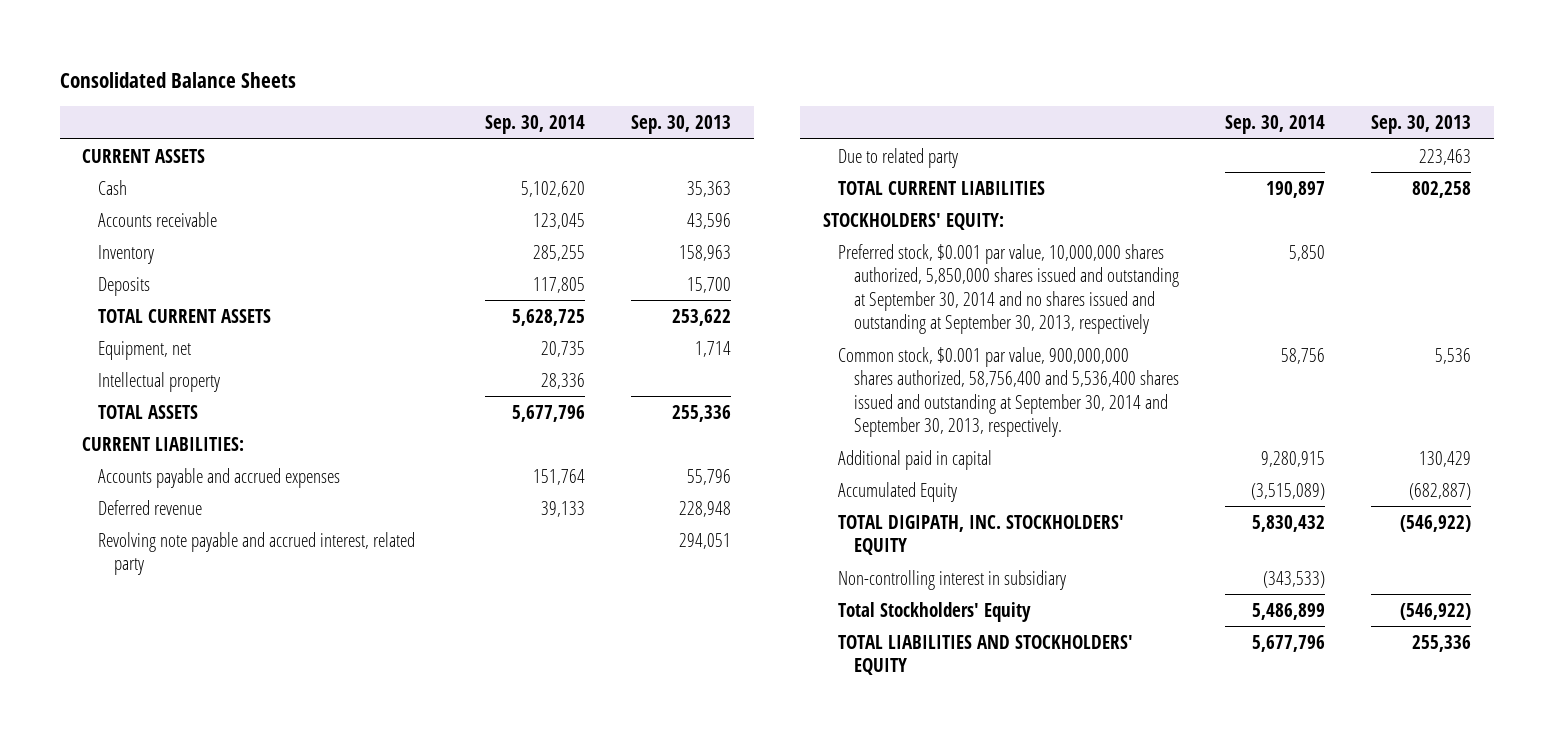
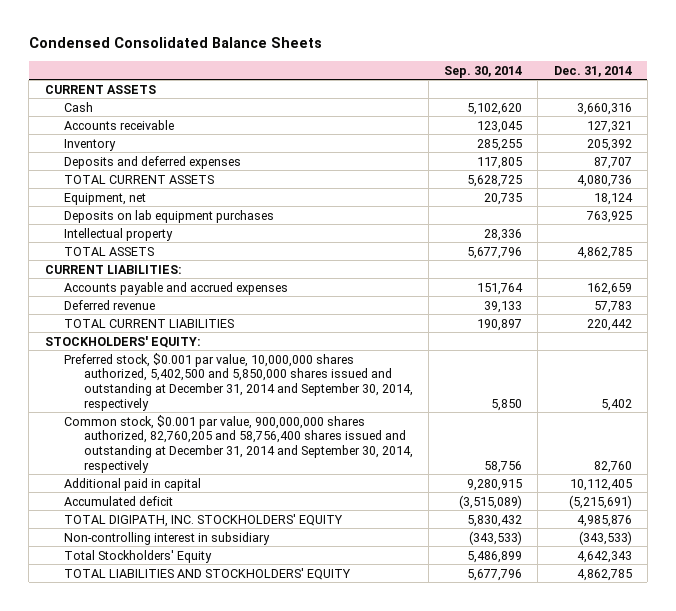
[59,71,296,88] Consolidated Balance Sheets -> [28,37,322,49] Condensed Consolidated Balance Sheets
[630,114,731,134] Sep. 30, 2013 -> none
none -> [553,65,632,77] Dec. 31, 2014
[98,276,151,296] Deposits -> [64,155,242,169] Deposits and deferred expenses
none -> [64,209,275,223] Deposits on lab equipment purchases
[98,531,416,576] Revolving note payable and accrued interest, related party -> none
[838,147,959,168] Due to related party -> none
[838,243,1180,334] Preferred stock, $0.001 par value, 10,000,000 shares authorized, 5,850,000 shares issued and outstanding at September 30, 2014 and no shares issued and outstanding at September 30, 2013, respectively -> [64,352,414,411] Preferred stock, $0.001 par value, 10,000,000 shares authorized, 5,402,500 and 5,850,000 shares issued and outstanding at December 31, 2014 and September 30, 2014, respectively
[838,346,1180,437] Common stock, $0.001 par value, 900,000,000 shares authorized, 58,756,400 and 5,536,400 shares issued and outstanding at September 30, 2014 and September 30, 2013, respectively. -> [64,414,414,473] Common stock, $0.001 par value, 900,000,000 shares authorized, 82,760,205 and 58,756,400 shares issued and outstanding at December 31, 2014 and September 30, 2014, respectively
[838,481,958,502] Accumulated Equity -> [64,495,174,506] Accumulated deficit

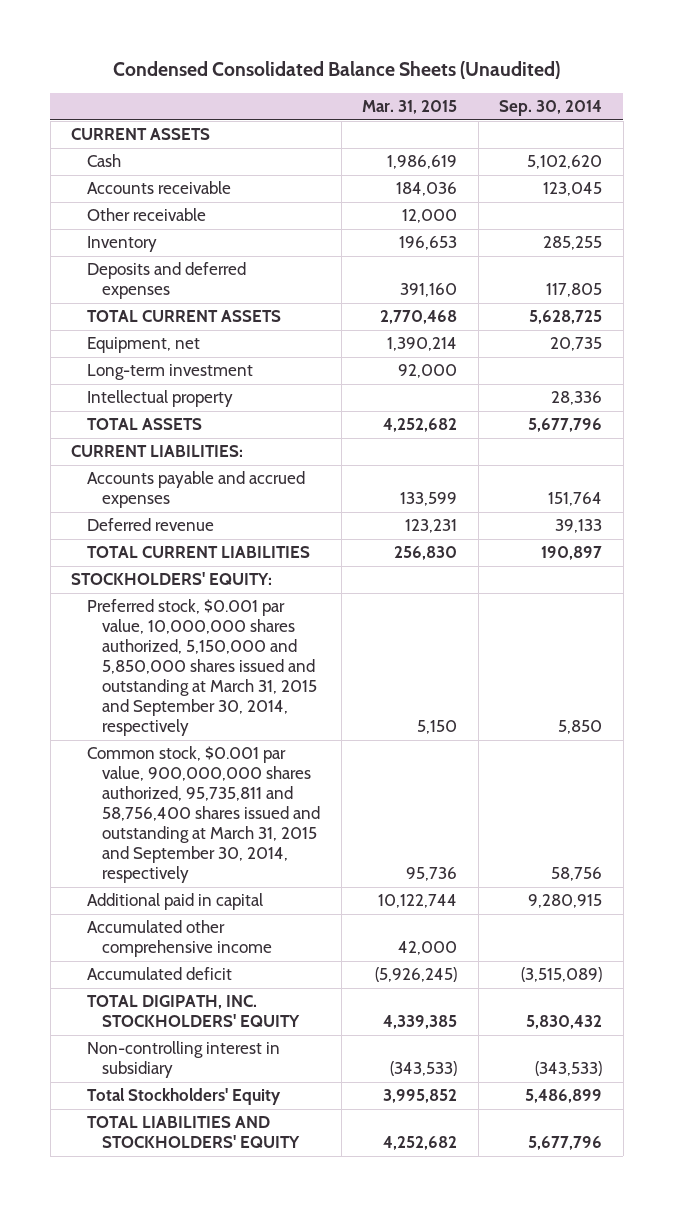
[28,37,322,49] Condensed Consolidated Balance Sheets -> [112,61,560,80] Condensed Consolidated Balance Sheets (Unaudited)
[553,65,632,77] Dec. 31, 2014 -> none
none -> [362,100,458,115] Mar. 31, 2015
none -> [86,208,206,222] Other receivable
[64,209,275,223] Deposits on lab equipment purchases -> [86,364,253,381] Long-term investment
[64,352,414,411] Preferred stock, $0.001 par value, 10,000,000 shares authorized, 5,402,500 and 5,850,000 shares issued and outstanding at December 31, 2014 and September 30, 2014, respectively -> [86,599,318,737] Preferred stock, $0.001 par value, 10,000,000 shares authorized, 5,150,000 and 5,850,000 shares issued and outstanding at March 31, 2015 and September 30, 2014, respectively
[64,414,414,473] Common stock, $0.001 par value, 900,000,000 shares authorized, 82,760,205 and 58,756,400 shares issued and outstanding at December 31, 2014 and September 30, 2014, respectively -> [86,746,321,884] Common stock, $0.001 par value, 900,000,000 shares authorized, 95,735,811 and 58,756,400 shares issued and outstanding at March 31, 2015 and September 30, 2014, respectively
none -> [86,920,273,958] Accumulated other comprehensive income

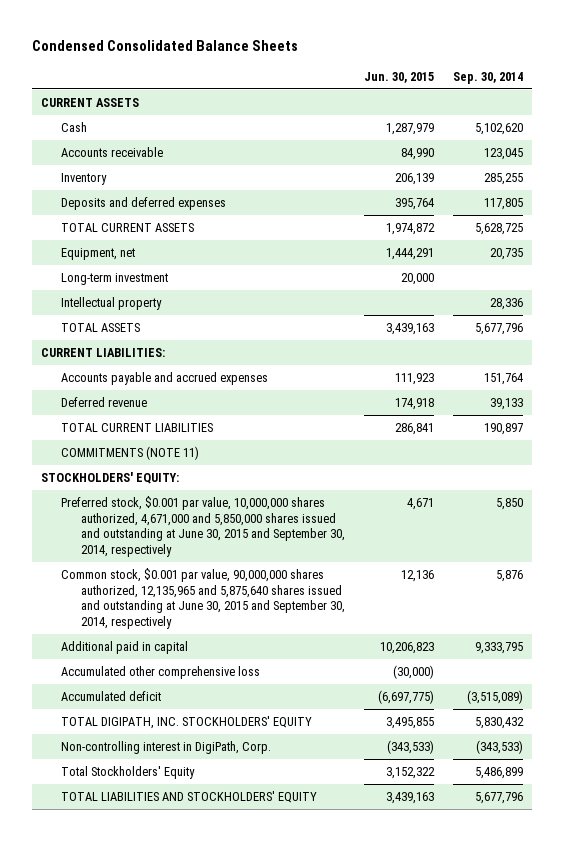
[112,61,560,80] Condensed Consolidated Balance Sheets (Unaudited) -> [31,40,298,52] Condensed Consolidated Balance Sheets
[362,100,458,115] Mar. 31, 2015 -> none
none -> [363,71,434,83] Jun. 30, 2015
[86,208,206,222] Other receivable -> none
none -> [60,445,199,460] COMMITMENTS (NOTE 11)
[86,599,318,737] Preferred stock, $0.001 par value, 10,000,000 shares authorized, 5,150,000 and 5,850,000 shares issued and outstanding at March 31, 2015 and September 30, 2014, respectively -> [60,495,345,557] Preferred stock, $0.001 par value, 10,000,000 shares authorized, 4,671,000 and 5,850,000 shares issued and outstanding at June 30, 2015 and September 30, 2014, respectively
[86,746,321,884] Common stock, $0.001 par value, 900,000,000 shares authorized, 95,735,811 and 58,756,400 shares issued and outstanding at March 31, 2015 and September 30, 2014, respectively -> [60,567,345,629] Common stock, $0.001 par value, 90,000,000 shares authorized, 12,135,965 and 5,875,640 shares issued and outstanding at June 30, 2015 and September 30, 2014, respectively
[551,867,603,882] 58,756 -> [495,569,523,582] 5,876
[528,894,603,909] 9,280,915 -> [474,641,523,654] 9,333,795
[86,920,273,958] Accumulated other comprehensive income -> [60,665,260,679] Accumulated other comprehensive loss
[86,1041,280,1079] Non-controlling interest in subsidiary -> [60,740,271,754] Non-controlling interest in DigiPath, Corp.

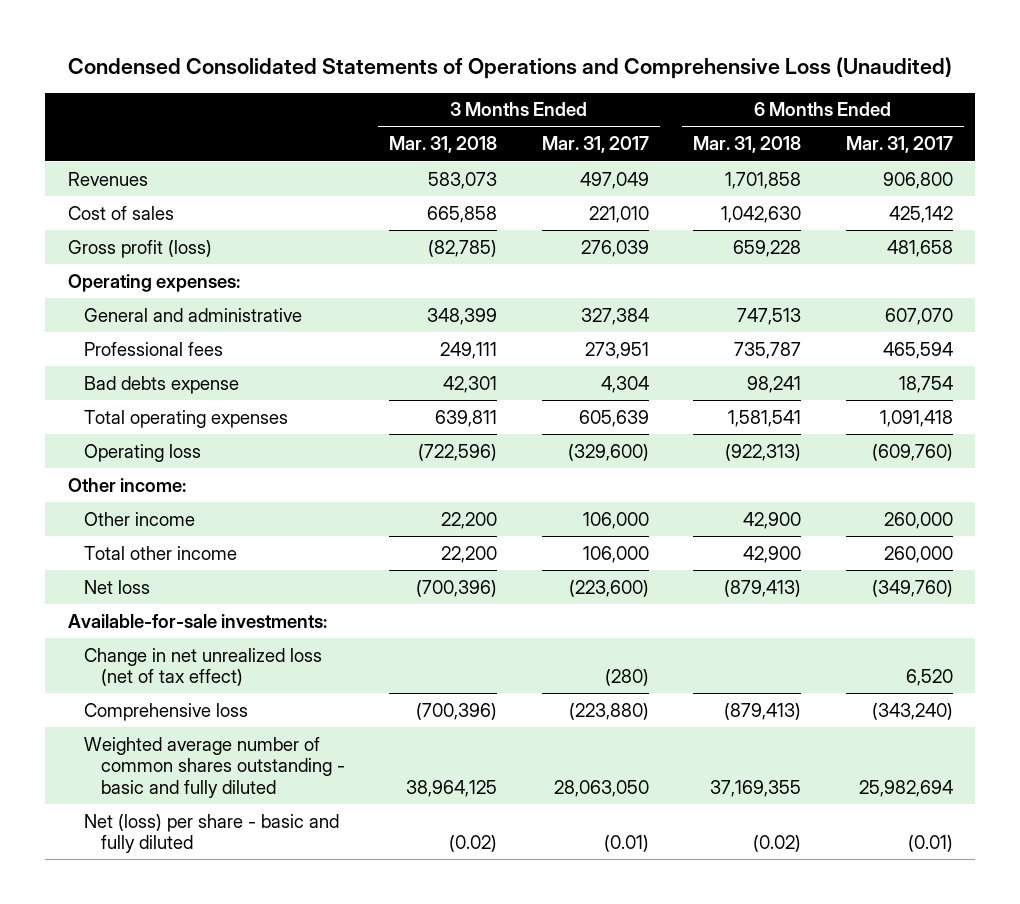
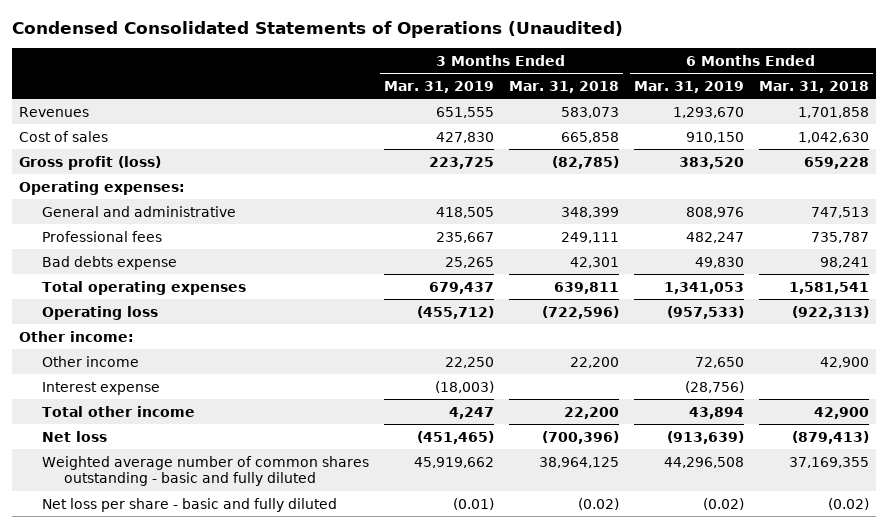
[68,57,953,80] Condensed Consolidated Statements of Operations and Comprehensive Loss (Unaudited) -> [11,20,623,38] Condensed Consolidated Statements of Operations (Unaudited)
[541,136,649,154] Mar. 31, 2017 -> none
[845,136,953,154] Mar. 31, 2017 -> none
none -> [383,81,494,94] Mar. 31, 2019
none -> [633,81,744,94] Mar. 31, 2019
none -> [41,381,160,395] Interest expense
[67,613,327,628] Available-for-sale investments: -> none
[84,647,323,687] Change in net unrealized loss (net of tax effect) -> none
[84,702,249,721] Comprehensive loss -> none
[84,813,340,854] Net (loss) per share - basic and fully diluted -> [41,497,337,512] Net loss per share - basic and fully diluted

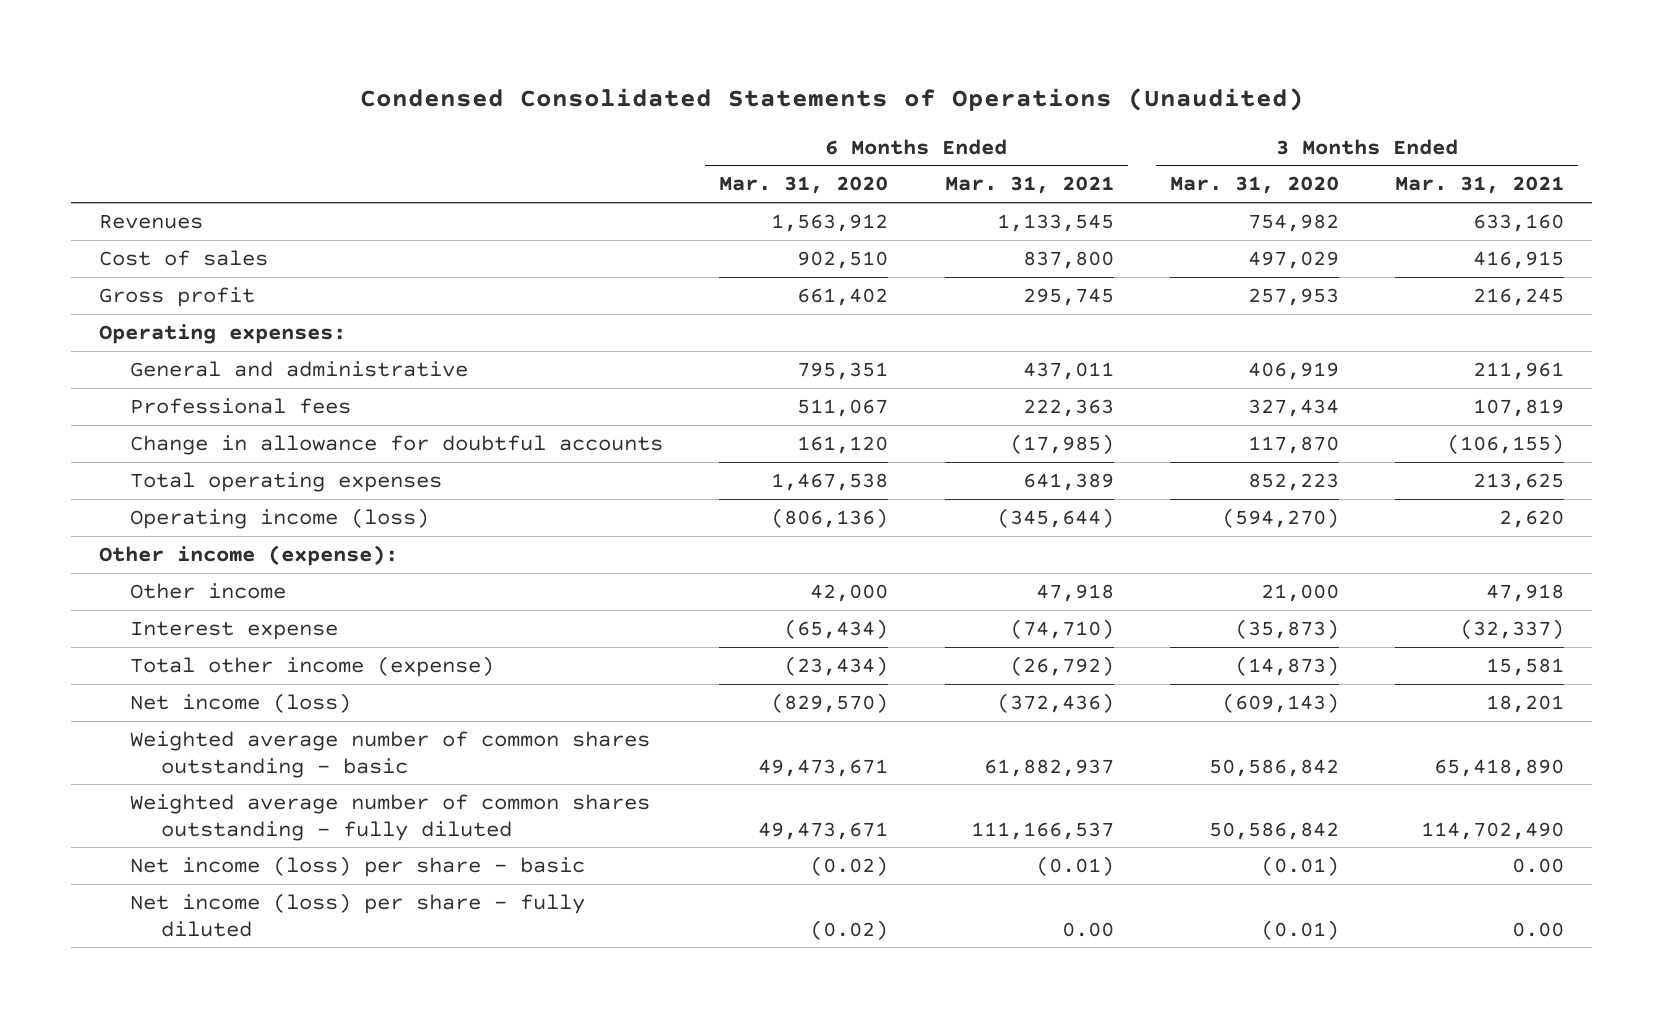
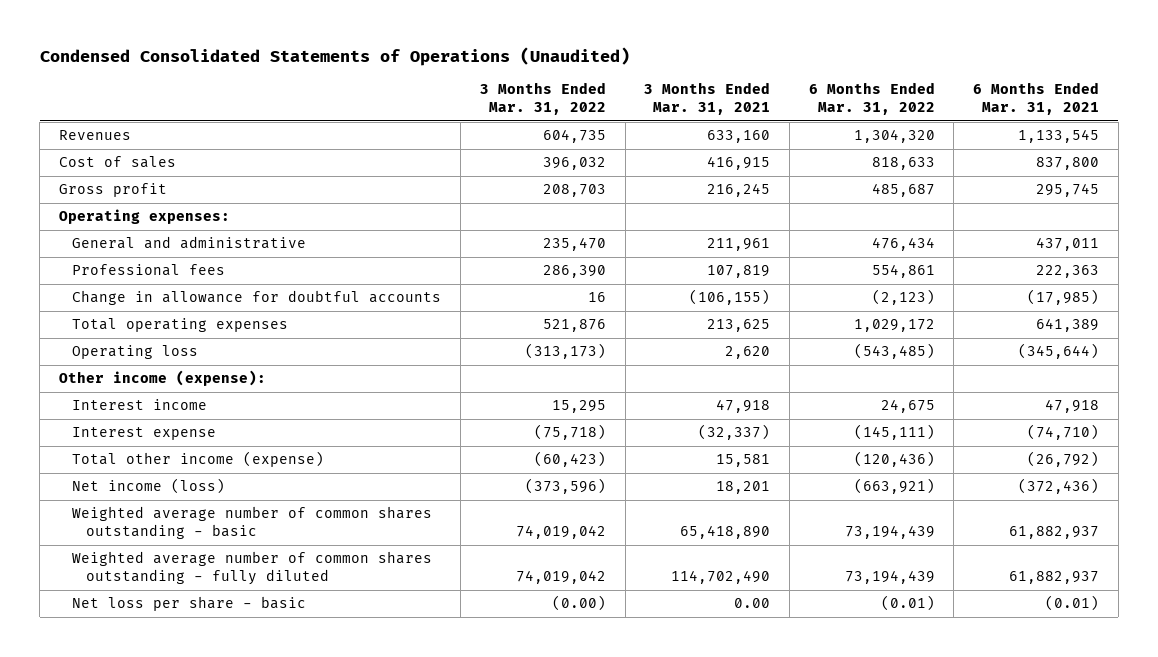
[719,176,889,195] Mar. 31, 2020 -> none
[1169,176,1339,195] Mar. 31, 2020 -> none
none -> [479,82,606,116] 3 Months Ended Mar. 31, 2022
none -> [808,82,935,116] 6 Months Ended Mar. 31, 2022
[129,507,429,529] Operating income (loss) -> [72,345,199,360] Operating loss
[129,582,286,599] Other income -> [72,399,208,411] Interest income
[129,892,585,937] Net income (loss) per share - fully diluted -> none
[970,821,1114,840] 111,166,537 -> [1009,571,1100,585] 61,882,937
[129,855,585,877] Net income (loss) per share - basic -> [72,596,307,612] Net loss per share - basic

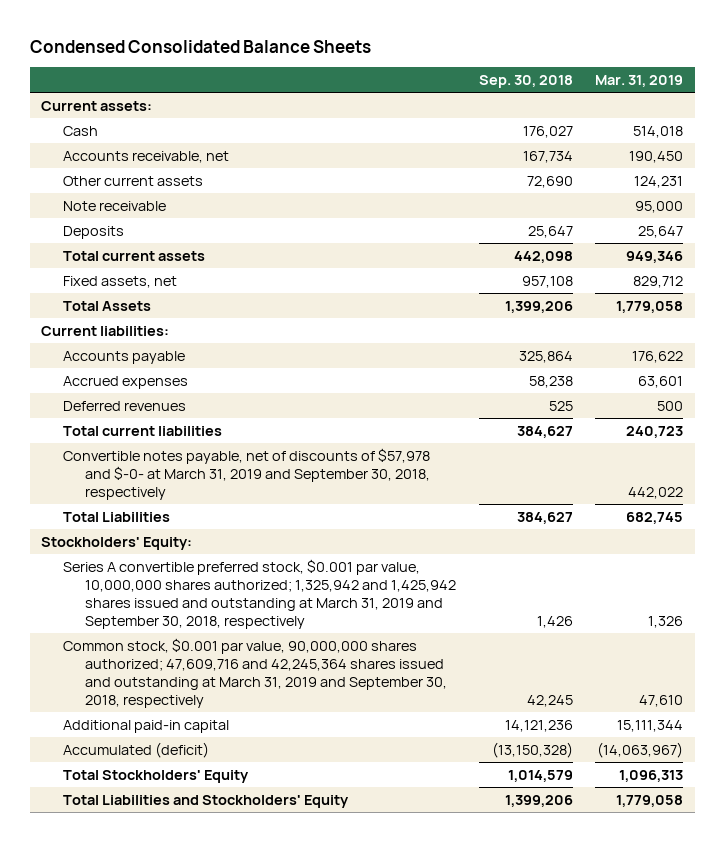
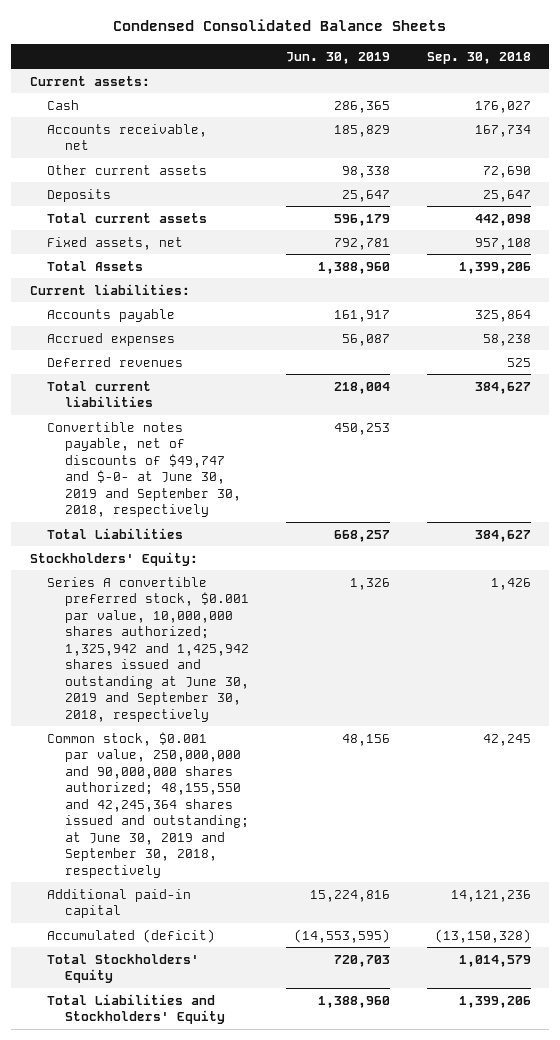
[595,74,684,87] Mar. 31, 2019 -> none
none -> [285,51,390,64] Jun. 30, 2019
[63,200,167,211] Note receivable -> none
[63,447,431,500] Convertible notes payable, net of discounts of $57,978 and $-0- at March 31, 2019 and September 30, 2018, respectively -> [47,421,242,518] Convertible notes payable, net of discounts of $49,747 and $-0- at June 30, 2019 and September 30, 2018, respectively
[63,558,457,630] Series A convertible preferred stock, $0.001 par value, 10,000,000 shares authorized; 1,325,942 and 1,425,942 shares issued and outstanding at March 31, 2019 and September 30, 2018, respectively -> [47,576,250,722] Series A convertible preferred stock, $0.001 par value, 10,000,000 shares authorized; 1,325,942 and 1,425,942 shares issued and outstanding at June 30, 2019 and September 30, 2018, respectively
[63,637,448,709] Common stock, $0.001 par value, 90,000,000 shares authorized; 47,609,716 and 42,245,364 shares issued and outstanding at March 31, 2019 and September 30, 2018, respectively -> [47,731,250,878] Common stock, $0.001 par value, 250,000,000 and 90,000,000 shares authorized; 48,155,550 and 42,245,364 shares issued and outstanding; at June 30, 2019 and September 30, 2018, respectively

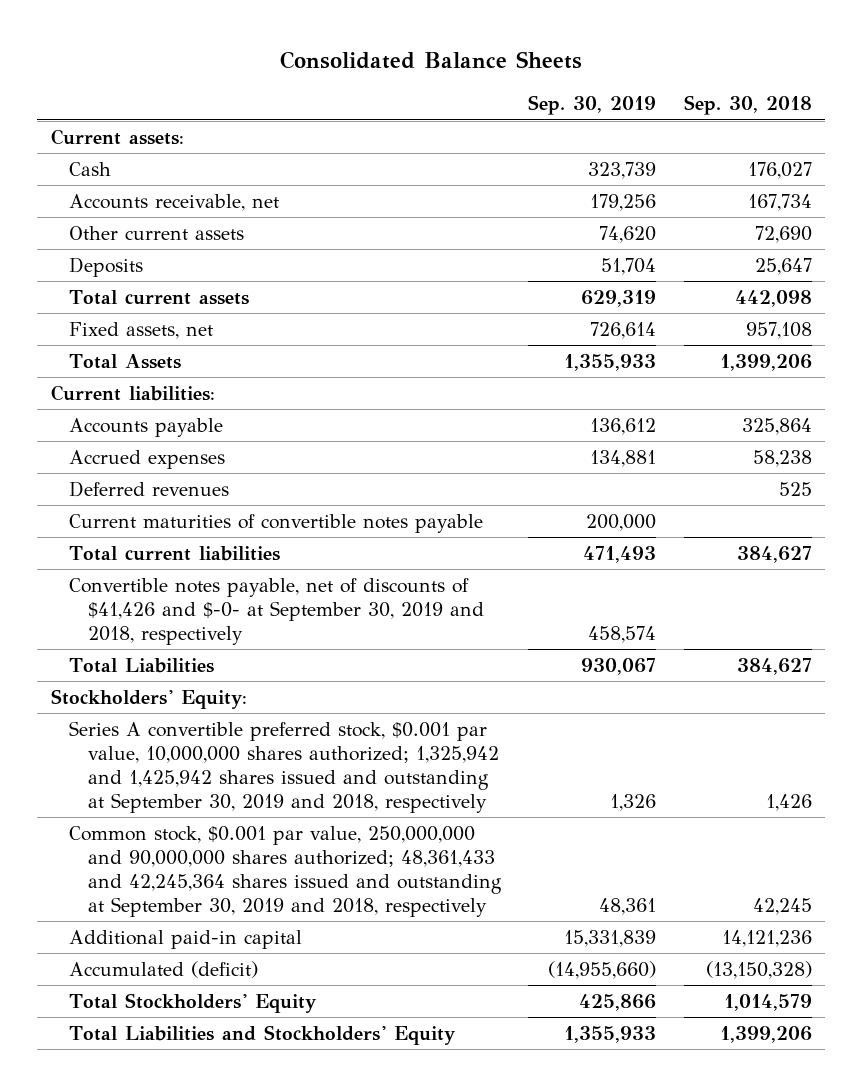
[113,19,447,32] Condensed Consolidated Balance Sheets -> [280,50,583,69] Consolidated Balance Sheets
[285,51,390,64] Jun. 30, 2019 -> none
none -> [528,95,657,116] Sep. 30, 2019
none -> [69,513,484,533] Current maturities of convertible notes payable
[47,421,242,518] Convertible notes payable, net of discounts of $49,747 and $-0- at June 30, 2019 and September 30, 2018, respectively -> [69,577,484,645] Convertible notes payable, net of discounts of $41,426 and $-0- at September 30, 2019 and 2018, respectively
[47,576,250,722] Series A convertible preferred stock, $0.001 par value, 10,000,000 shares authorized; 1,325,942 and 1,425,942 shares issued and outstanding at June 30, 2019 and September 30, 2018, respectively -> [69,720,499,813] Series A convertible preferred stock, $0.001 par value, 10,000,000 shares authorized; 1,325,942 and 1,425,942 shares issued and outstanding at September 30, 2019 and 2018, respectively
[47,731,250,878] Common stock, $0.001 par value, 250,000,000 and 90,000,000 shares authorized; 48,155,550 and 42,245,364 shares issued and outstanding; at June 30, 2019 and September 30, 2018, respectively -> [69,825,502,917] Common stock, $0.001 par value, 250,000,000 and 90,000,000 shares authorized; 48,361,433 and 42,245,364 shares issued and outstanding at September 30, 2019 and 2018, respectively

